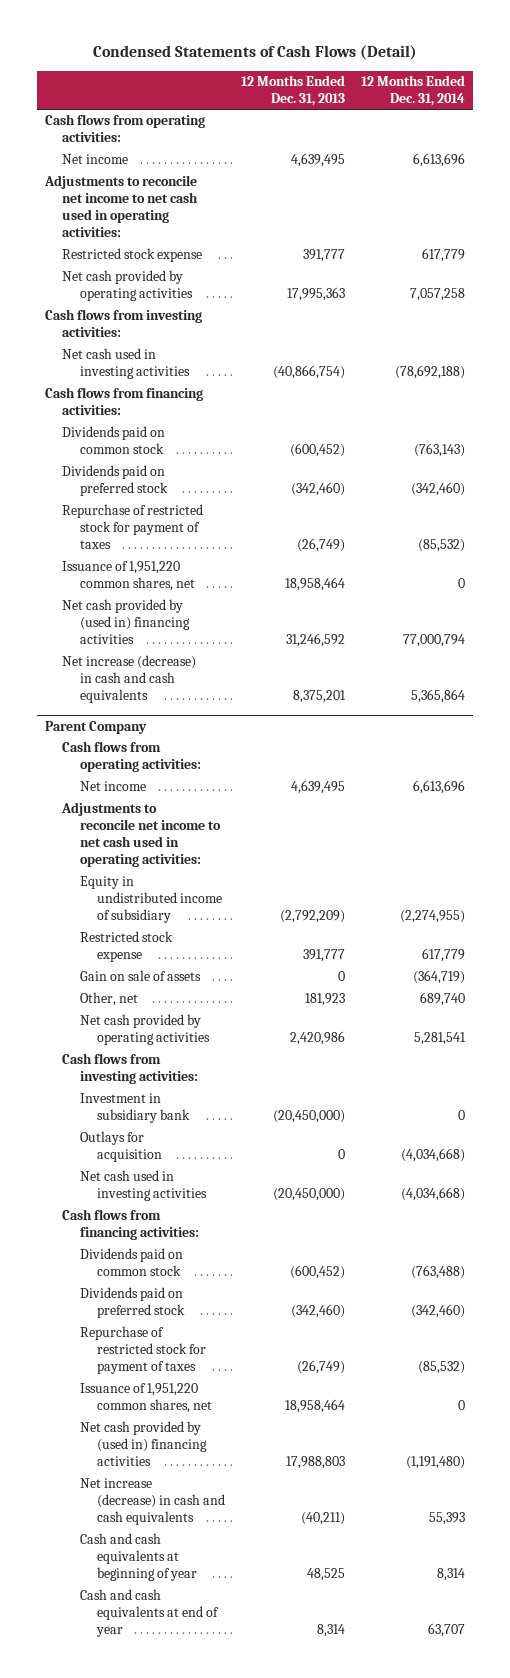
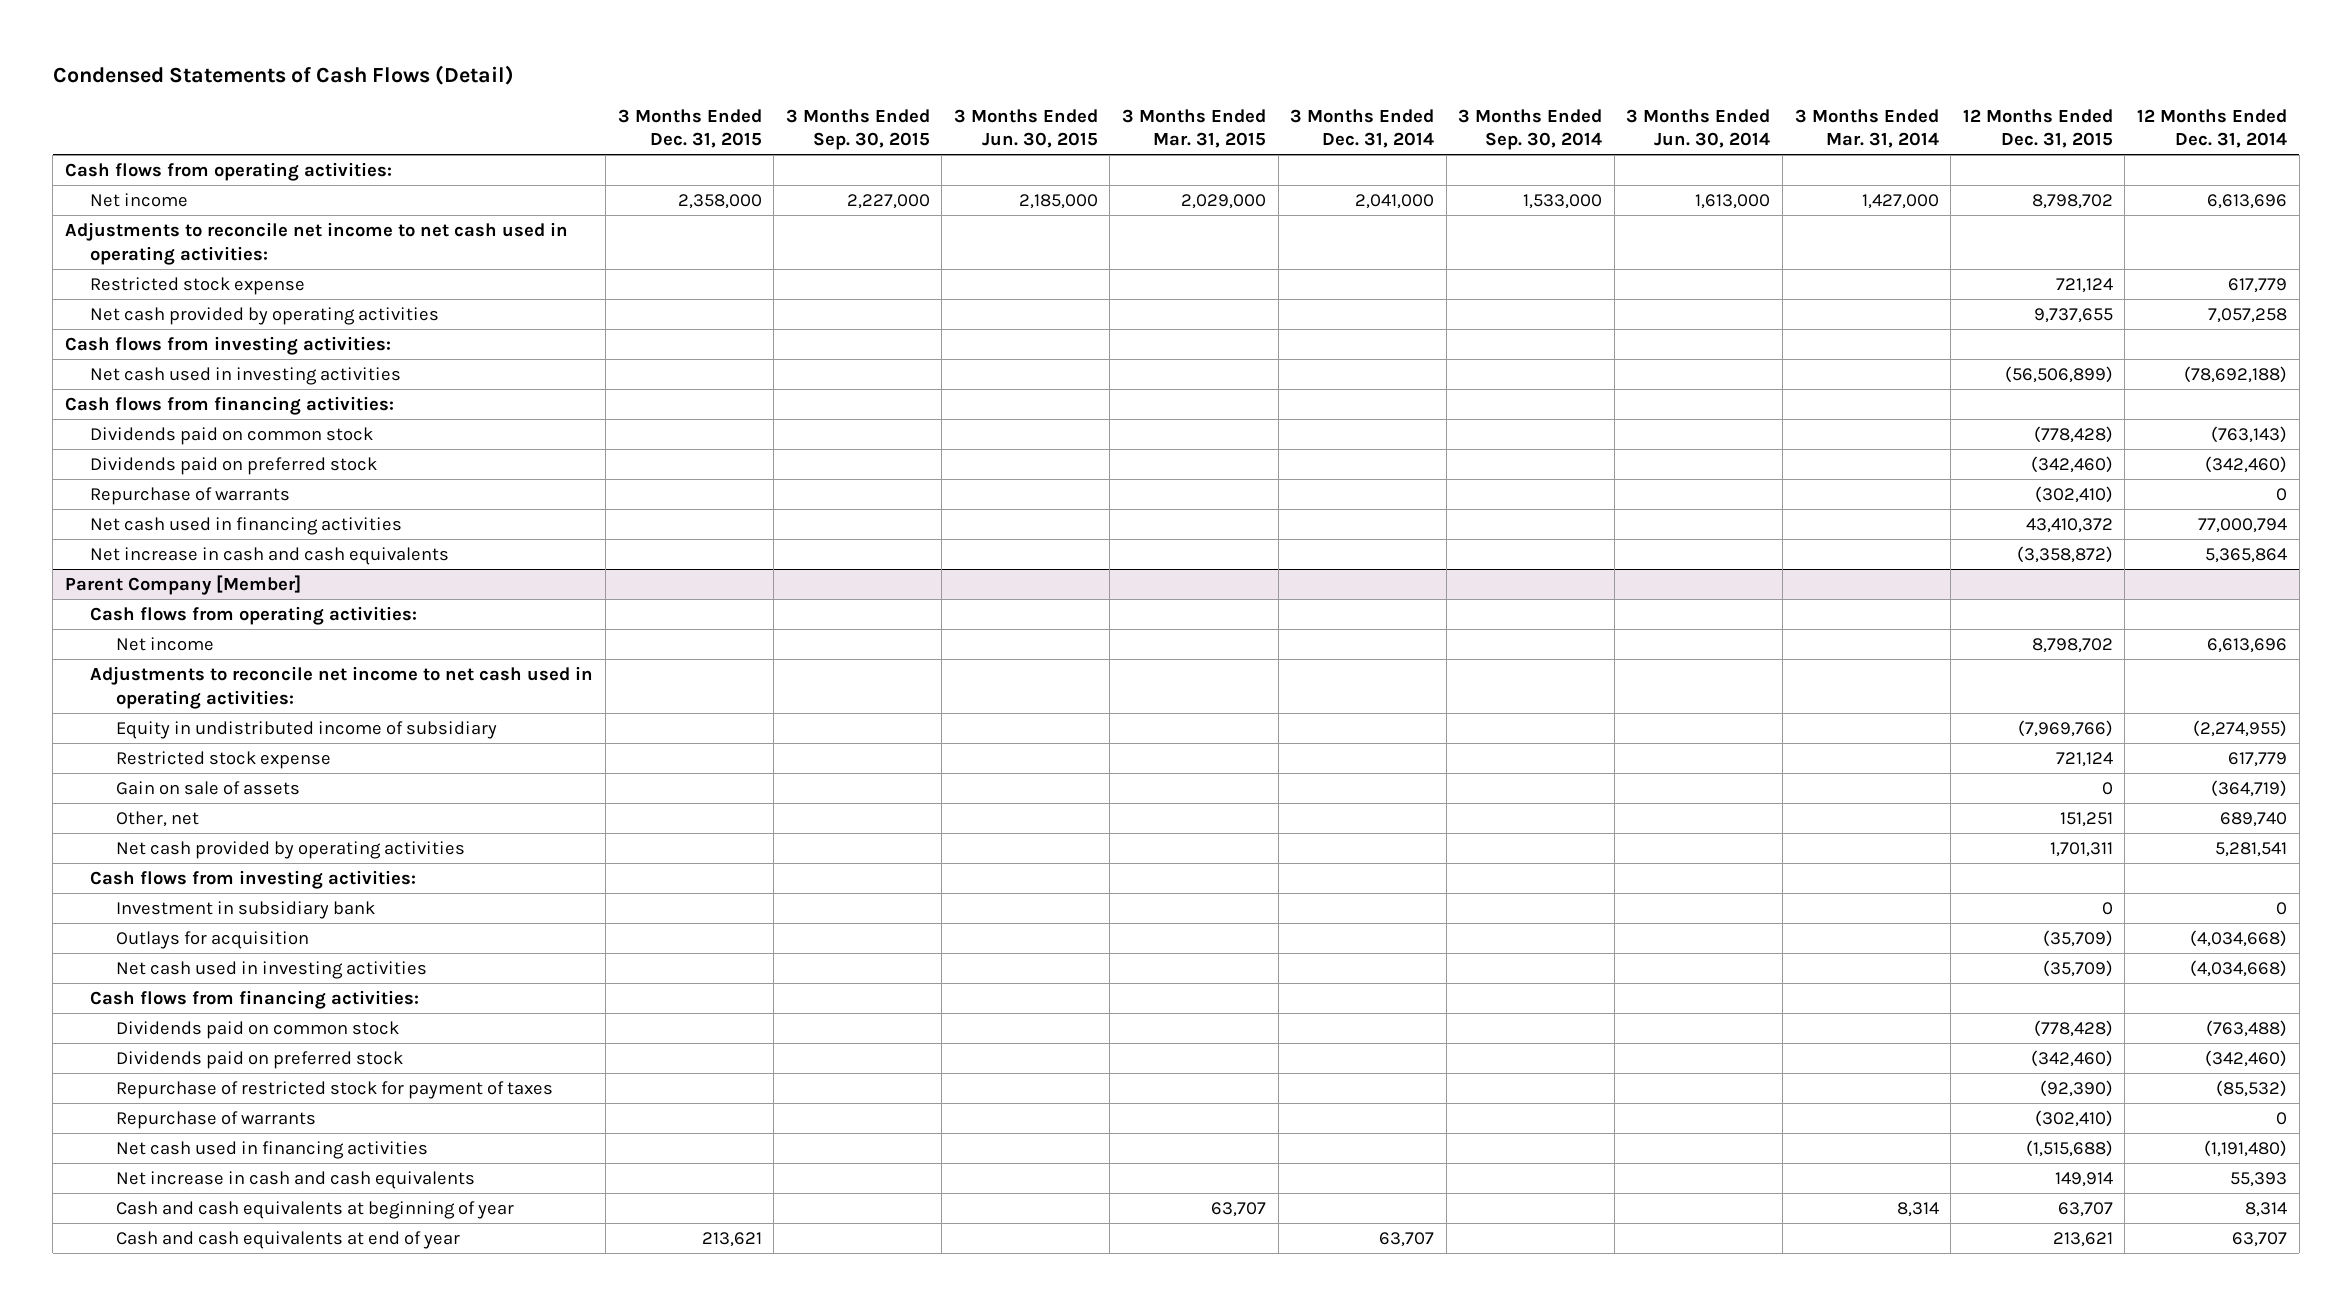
[240,75,345,107] 12 Months Ended Dec. 31, 2013 -> none
none -> [617,108,762,149] 3 Months Ended Dec. 31, 2015
none -> [785,108,930,151] 3 Months Ended Sep. 30, 2015
none -> [953,108,1098,149] 3 Months Ended Jun. 30, 2015
none -> [1121,108,1266,149] 3 Months Ended Mar. 31, 2015
none -> [1290,108,1435,149] 3 Months Ended Dec. 31, 2014
none -> [1458,108,1603,151] 3 Months Ended Sep. 30, 2014
none -> [1626,108,1771,149] 3 Months Ended Jun. 30, 2014
none -> [1794,108,1939,149] 3 Months Ended Mar. 31, 2014
none -> [1962,108,2113,149] 12 Months Ended Dec. 31, 2015
[62,504,204,550] Repurchase of restricted stock for payment of taxes -> none
[62,561,195,592] Issuance of 1,951,220 common shares, net -> none
none -> [90,487,291,506] Repurchase of warrants
[62,599,190,645] Net cash provided by (used in) financing activities -> [90,517,403,536] Net cash used in financing activities
[62,655,197,704] Net increase (decrease) in cash and cash equivalents -> [90,547,450,566] Net increase in cash and cash equivalents
[44,720,147,734] Parent Company -> [64,575,301,596] Parent Company [Member]
[79,1383,213,1414] Issuance of 1,951,220 common shares, net -> none
none -> [116,1111,317,1130] Repurchase of warrants
[79,1421,208,1467] Net cash provided by (used in) financing activities -> [116,1141,429,1160] Net cash used in financing activities
[79,1478,226,1526] Net increase (decrease) in cash and cash equivalents -> [116,1171,476,1190] Net increase in cash and cash equivalents

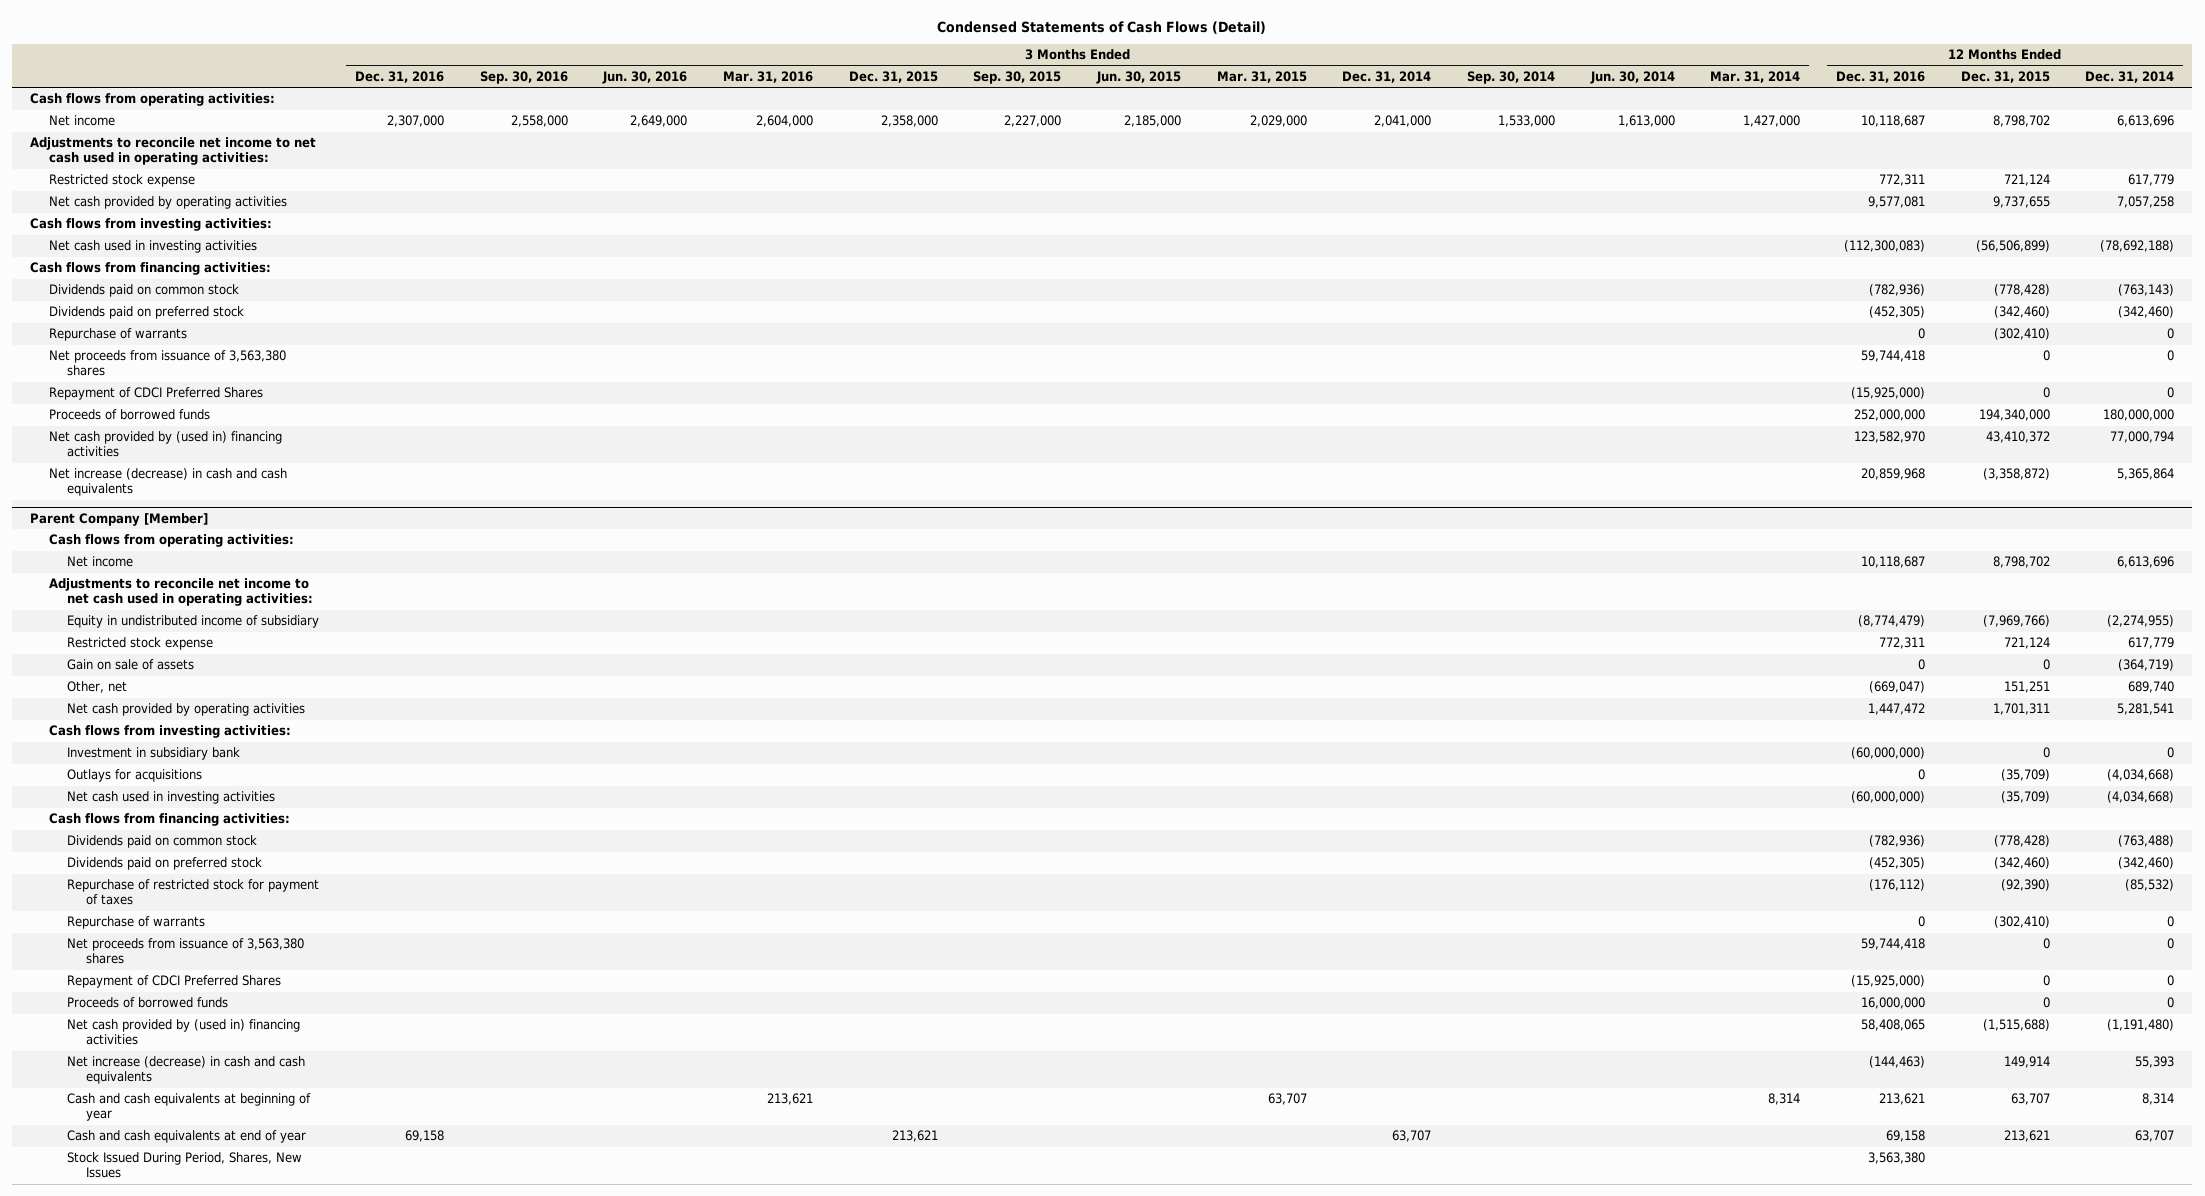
none -> [355,70,445,83] Dec. 31, 2016
none -> [479,70,568,84] Sep. 30, 2016
none -> [602,70,688,84] Jun. 30, 2016
none -> [723,70,814,83] Mar. 31, 2016
none -> [1835,70,1925,83] Dec. 31, 2016
none -> [48,350,286,377] Net proceeds from issuance of 3,563,380 shares
none -> [48,387,263,401] Repayment of CDCI Preferred Shares
none -> [48,409,210,421] Proceeds of borrowed funds
[90,517,403,536] Net cash used in financing activities -> [48,431,282,458] Net cash provided by (used in) financing activities
[90,547,450,566] Net increase in cash and cash equivalents -> [48,468,287,497] Net increase (decrease) in cash and cash equivalents
[116,931,310,950] Outlays for acquisition -> [67,769,203,783] Outlays for acquisitions
none -> [67,938,305,965] Net proceeds from issuance of 3,563,380 shares
none -> [67,975,282,989] Repayment of CDCI Preferred Shares
none -> [67,997,229,1009] Proceeds of borrowed funds
[116,1141,429,1160] Net cash used in financing activities -> [67,1019,301,1046] Net cash provided by (used in) financing activities
[116,1171,476,1190] Net increase in cash and cash equivalents -> [67,1056,306,1085] Net increase (decrease) in cash and cash equivalents
none -> [67,1152,303,1179] Stock Issued During Period, Shares, New Issues

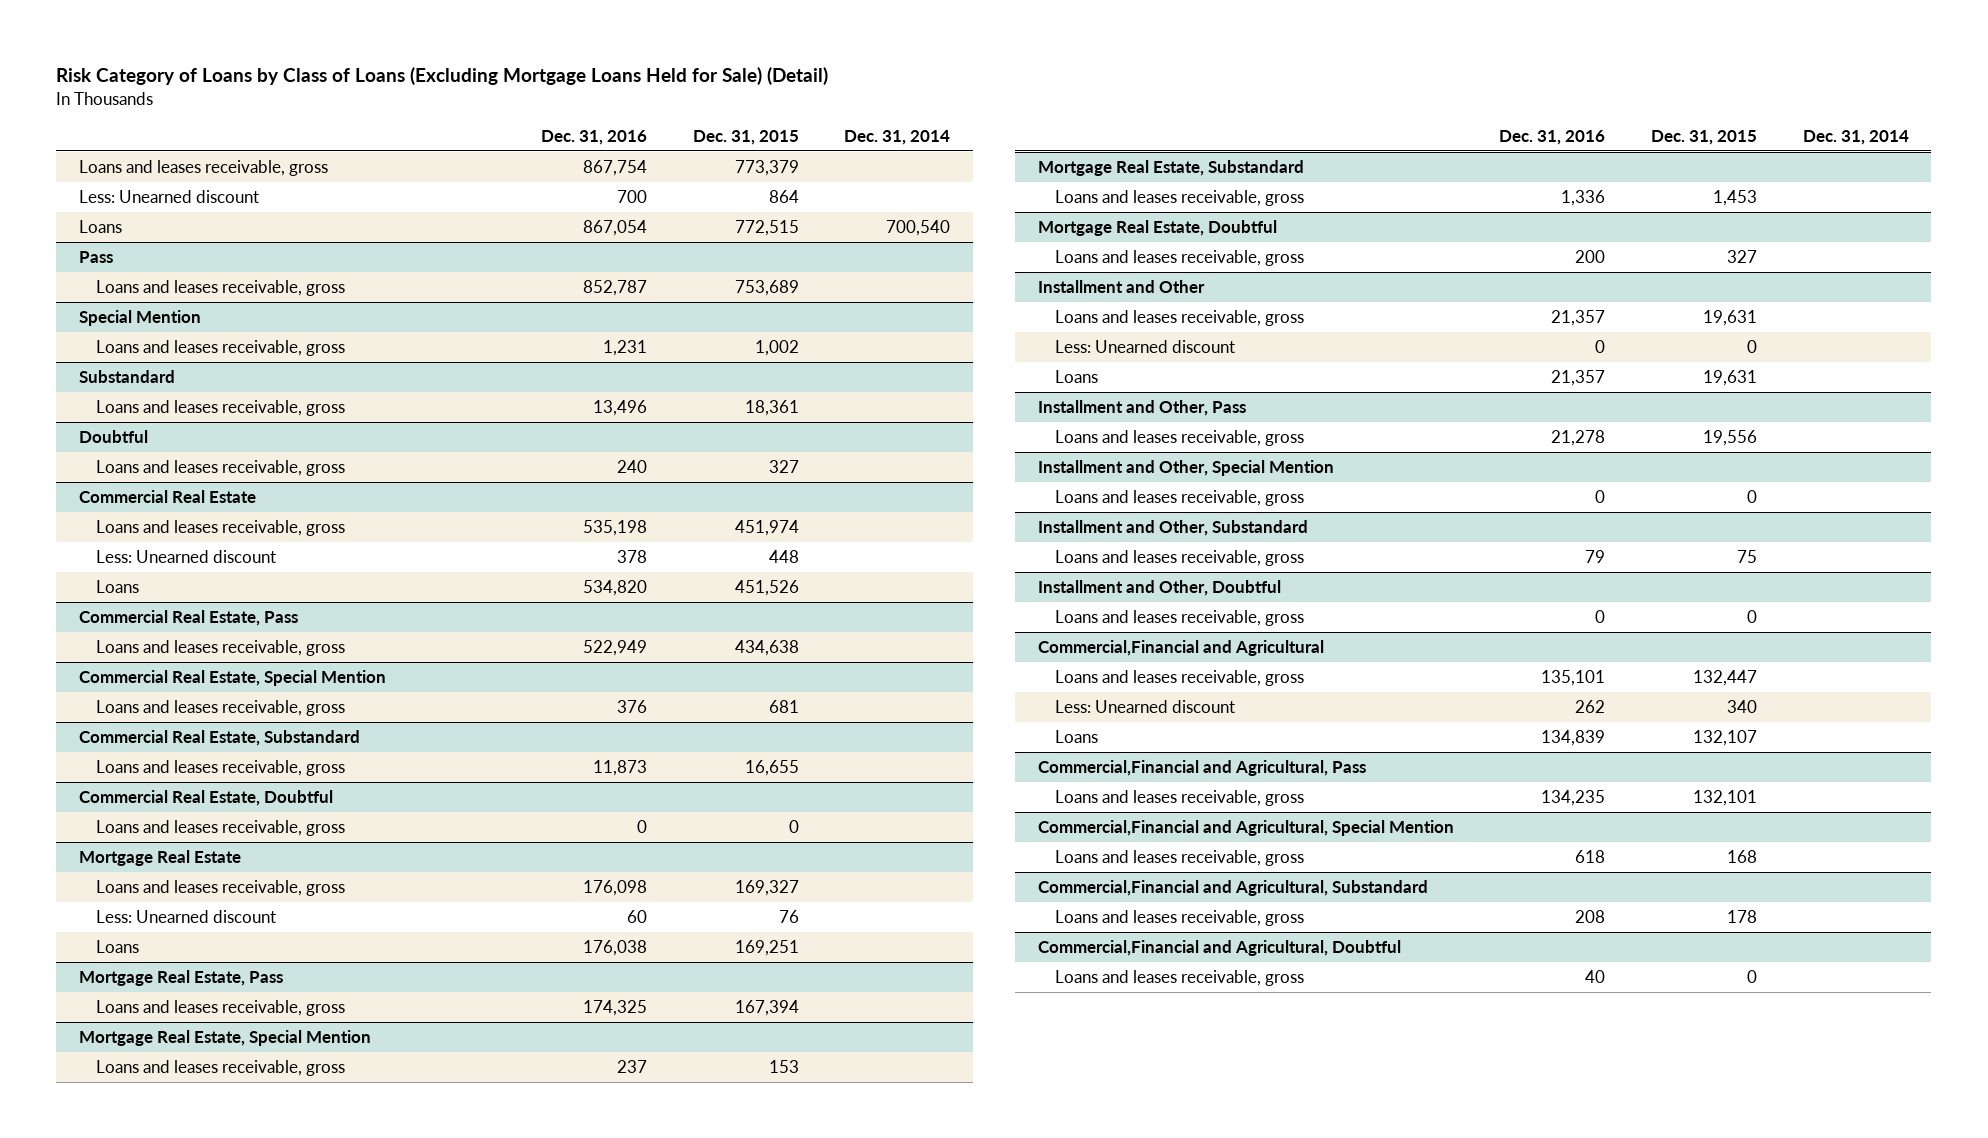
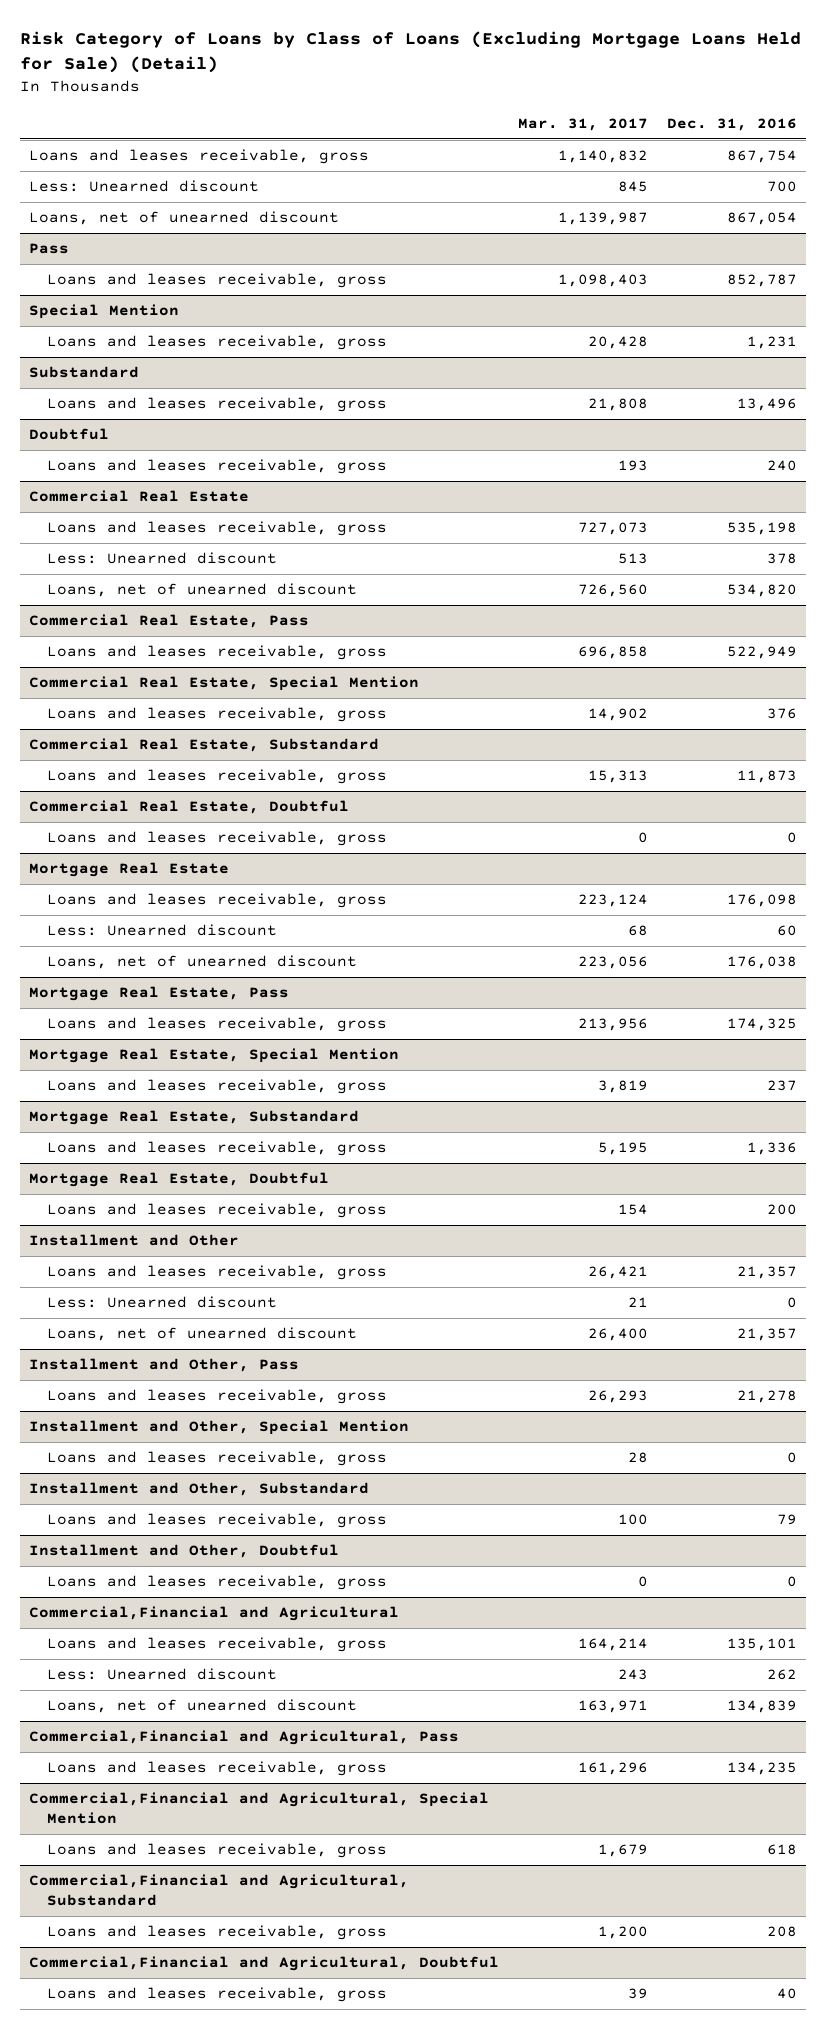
[692,130,799,146] Dec. 31, 2015 -> none
[844,130,951,146] Dec. 31, 2014 -> none
none -> [517,117,648,131] Mar. 31, 2017
[79,219,123,233] Loans -> [28,211,339,226] Loans, net of unearned discount
[96,579,140,593] Loans -> [46,583,357,598] Loans, net of unearned discount
[96,939,140,953] Loans -> [46,955,357,970] Loans, net of unearned discount
[1054,369,1098,383] Loans -> [46,1327,357,1342] Loans, net of unearned discount
[1054,729,1098,743] Loans -> [46,1699,357,1714] Loans, net of unearned discount

